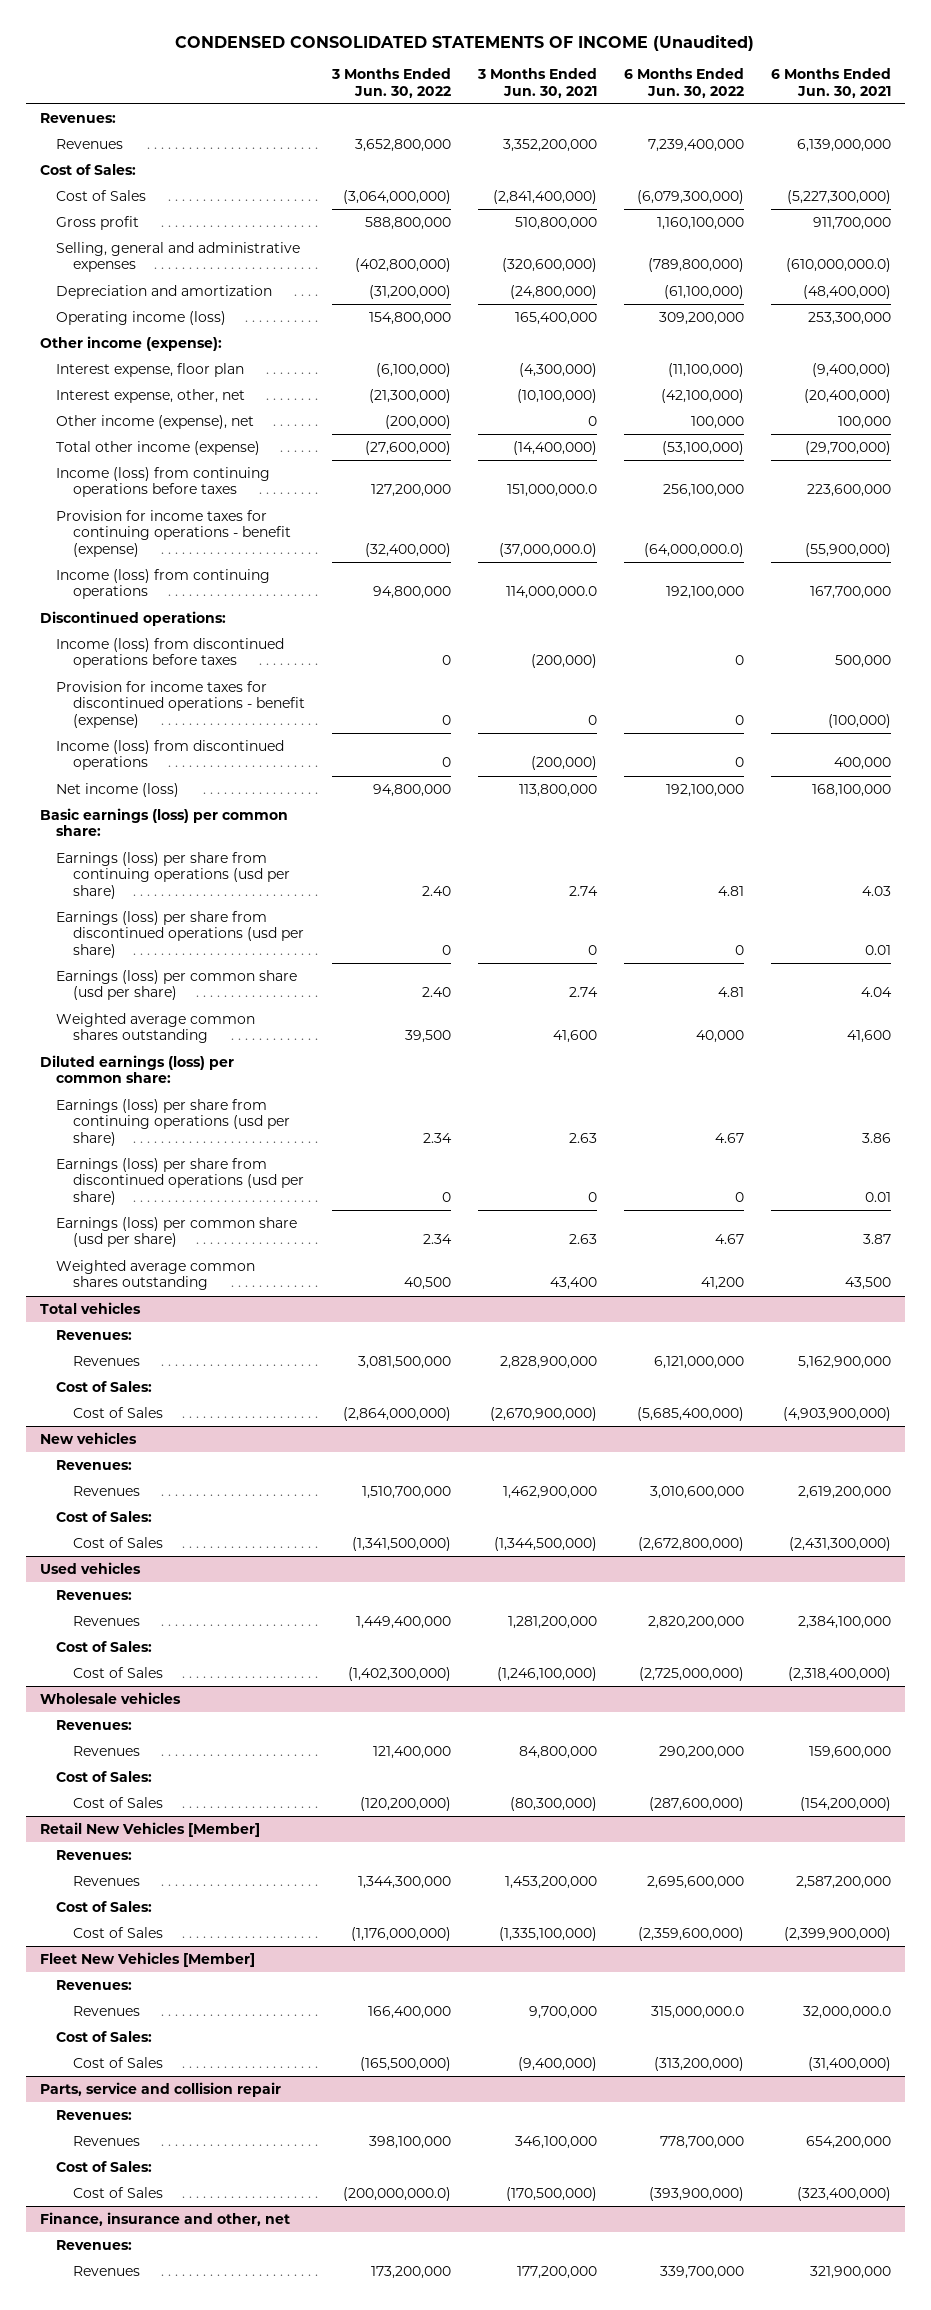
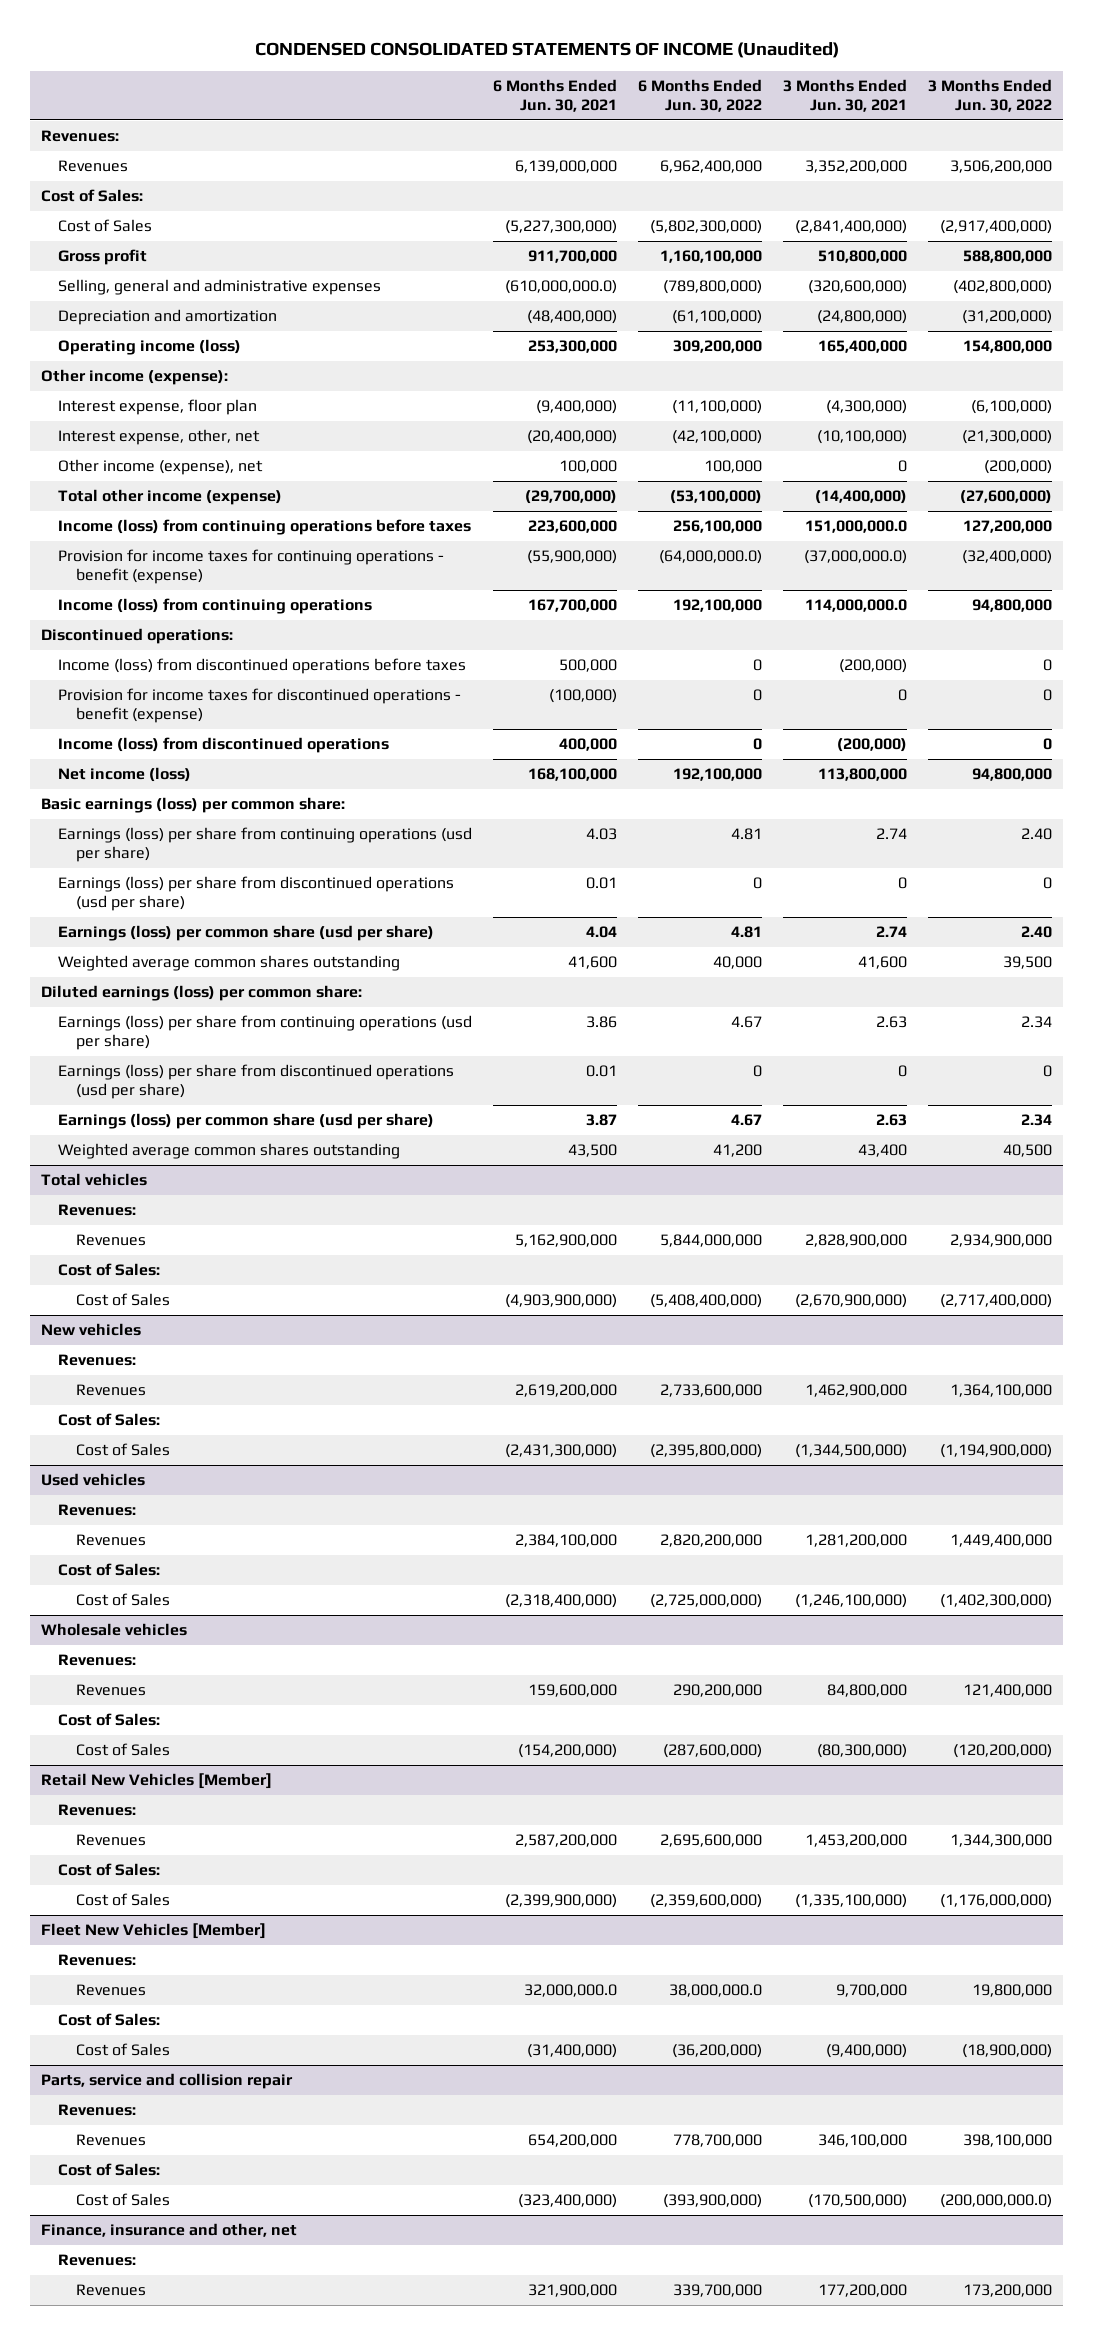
[354,138,451,152] 3,652,800,000 -> [950,160,1053,174] 3,506,200,000
[648,138,745,152] 7,239,400,000 -> [660,160,763,174] 6,962,400,000
[342,189,451,204] (3,064,000,000) -> [940,220,1053,235] (2,917,400,000)
[637,189,745,204] (6,079,300,000) -> [650,220,763,235] (5,802,300,000)
[357,1355,451,1369] 3,081,500,000 -> [950,1234,1053,1248] 2,934,900,000
[654,1355,745,1369] 6,121,000,000 -> [660,1234,763,1248] 5,844,000,000
[342,1406,451,1421] (2,864,000,000) -> [940,1294,1053,1309] (2,717,400,000)
[637,1406,745,1421] (5,685,400,000) -> [650,1294,763,1309] (5,408,400,000)
[361,1485,451,1499] 1,510,700,000 -> [950,1384,1053,1398] 1,364,100,000
[650,1485,745,1499] 3,010,600,000 -> [660,1384,763,1398] 2,733,600,000
[351,1536,451,1551] (1,341,500,000) -> [940,1444,1053,1459] (1,194,900,000)
[638,1536,745,1551] (2,672,800,000) -> [650,1444,763,1459] (2,395,800,000)
[367,2005,451,2019] 166,400,000 -> [972,1984,1053,1998] 19,800,000
[651,2005,745,2019] 315,000,000.0 -> [669,1984,763,1998] 38,000,000.0
[359,2056,451,2071] (165,500,000) -> [962,2044,1053,2059] (18,900,000)
[654,2056,745,2071] (313,200,000) -> [672,2044,763,2059] (36,200,000)

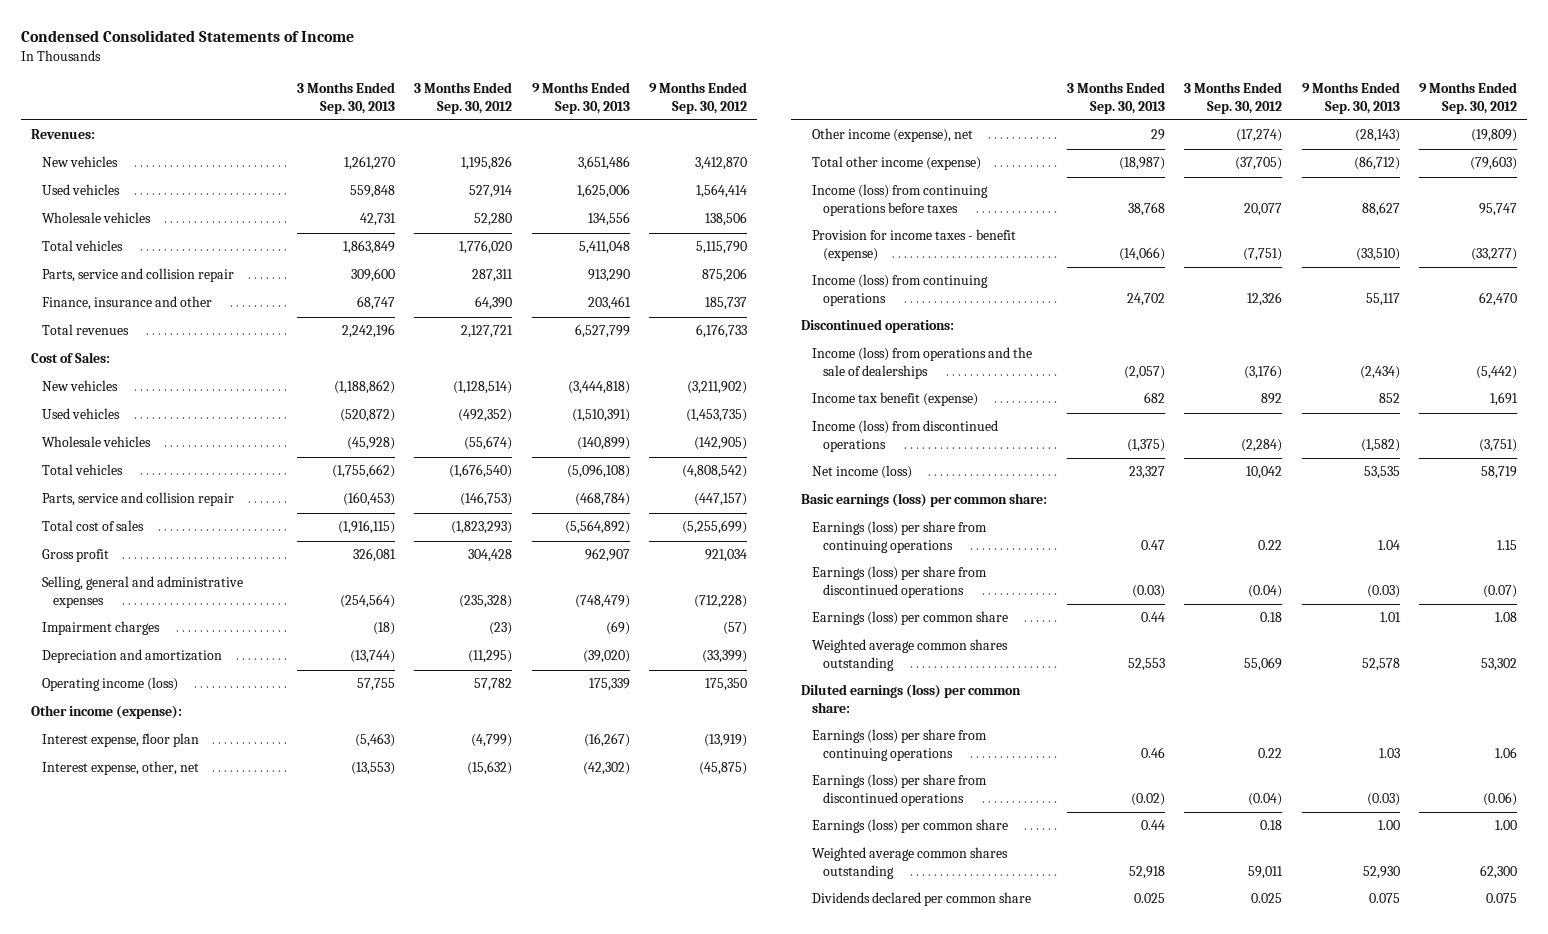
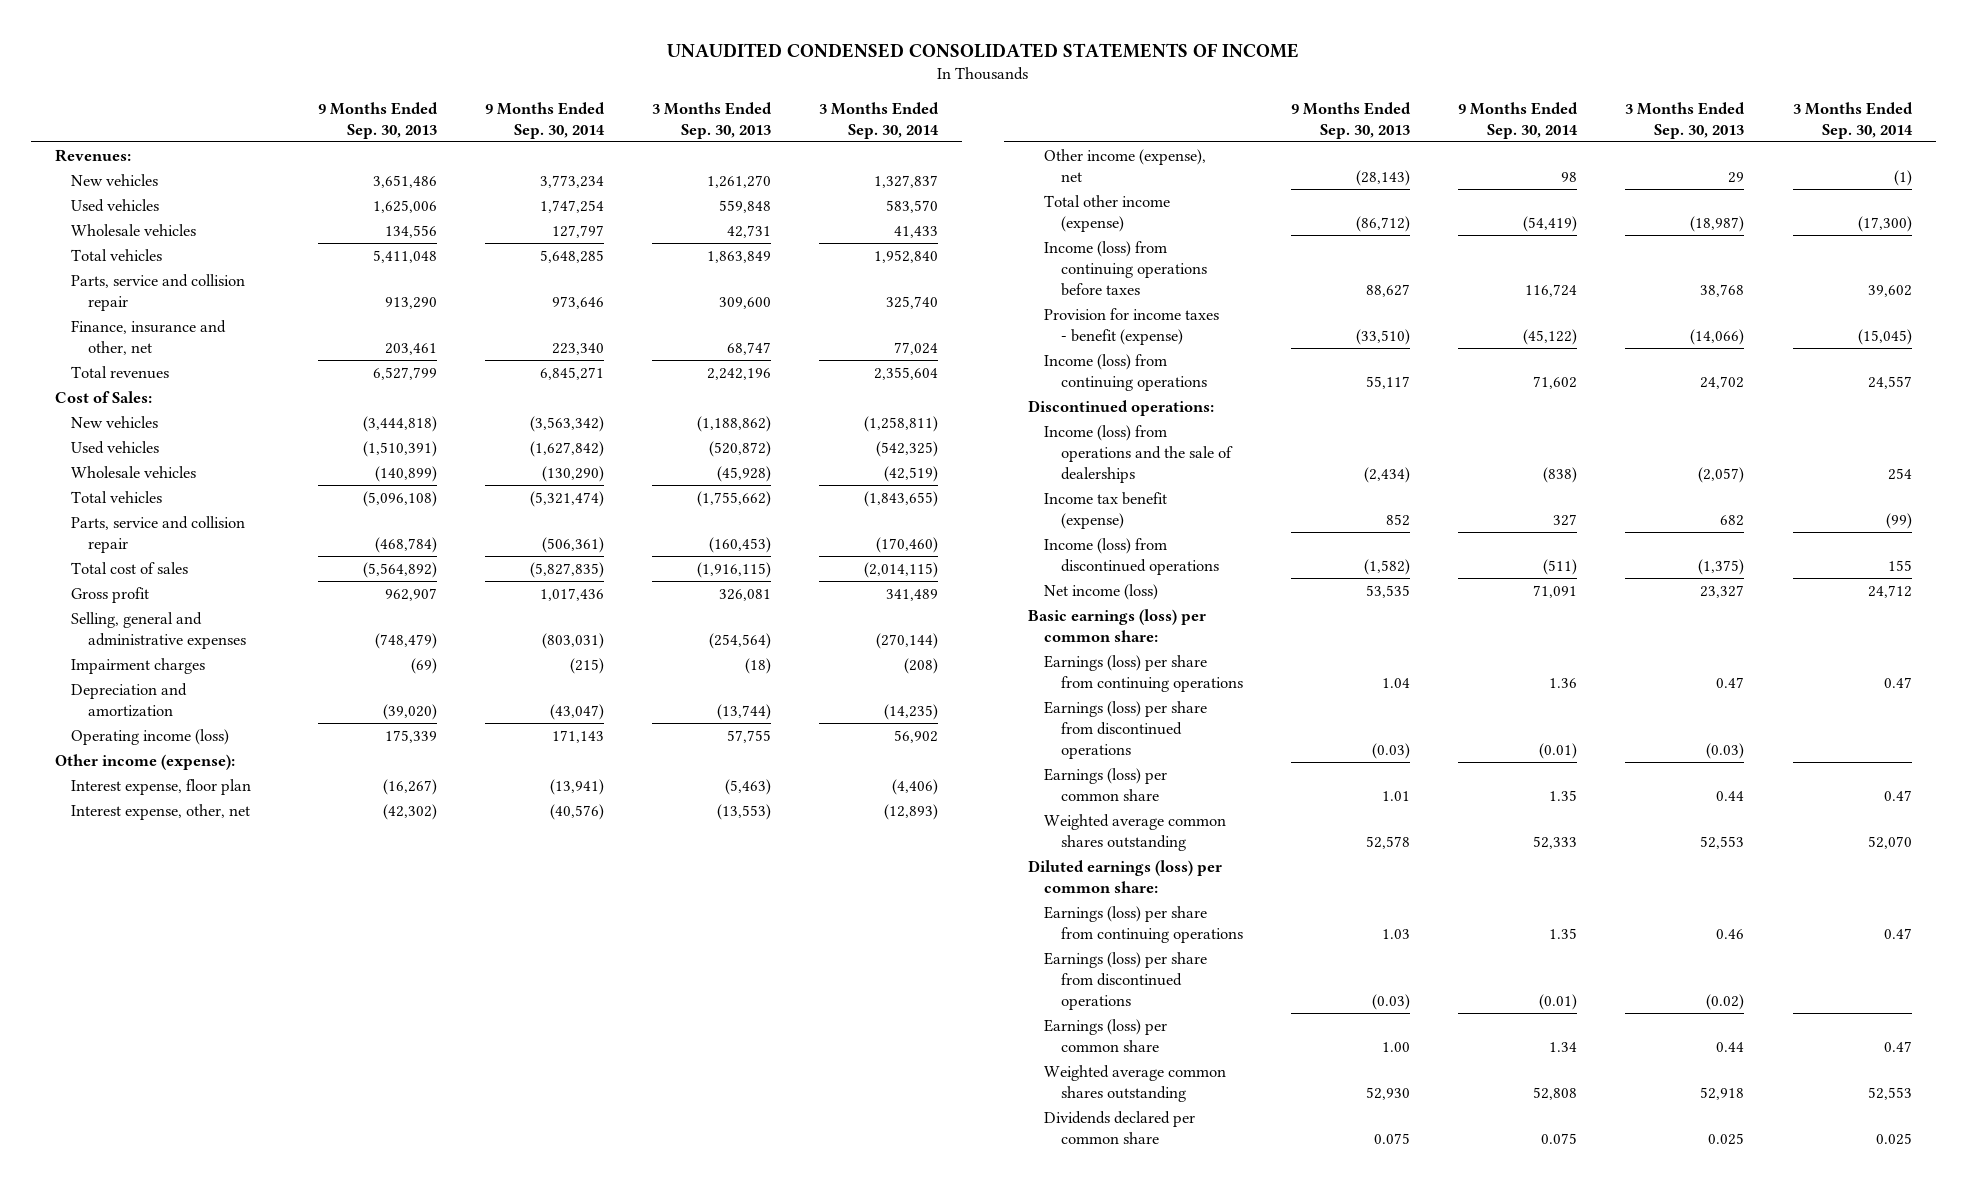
[21,30,355,43] Condensed Consolidated Statements of Income -> [667,42,1300,58] UNAUDITED CONDENSED CONSOLIDATED STATEMENTS OF INCOME
[414,82,513,114] 3 Months Ended Sep. 30, 2012 -> none
[649,82,748,114] 9 Months Ended Sep. 30, 2012 -> none
none -> [484,101,605,139] 9 Months Ended Sep. 30, 2014
none -> [819,101,940,139] 3 Months Ended Sep. 30, 2014
[41,296,212,311] Finance, insurance and other -> [71,320,227,355] Finance, insurance and other, net

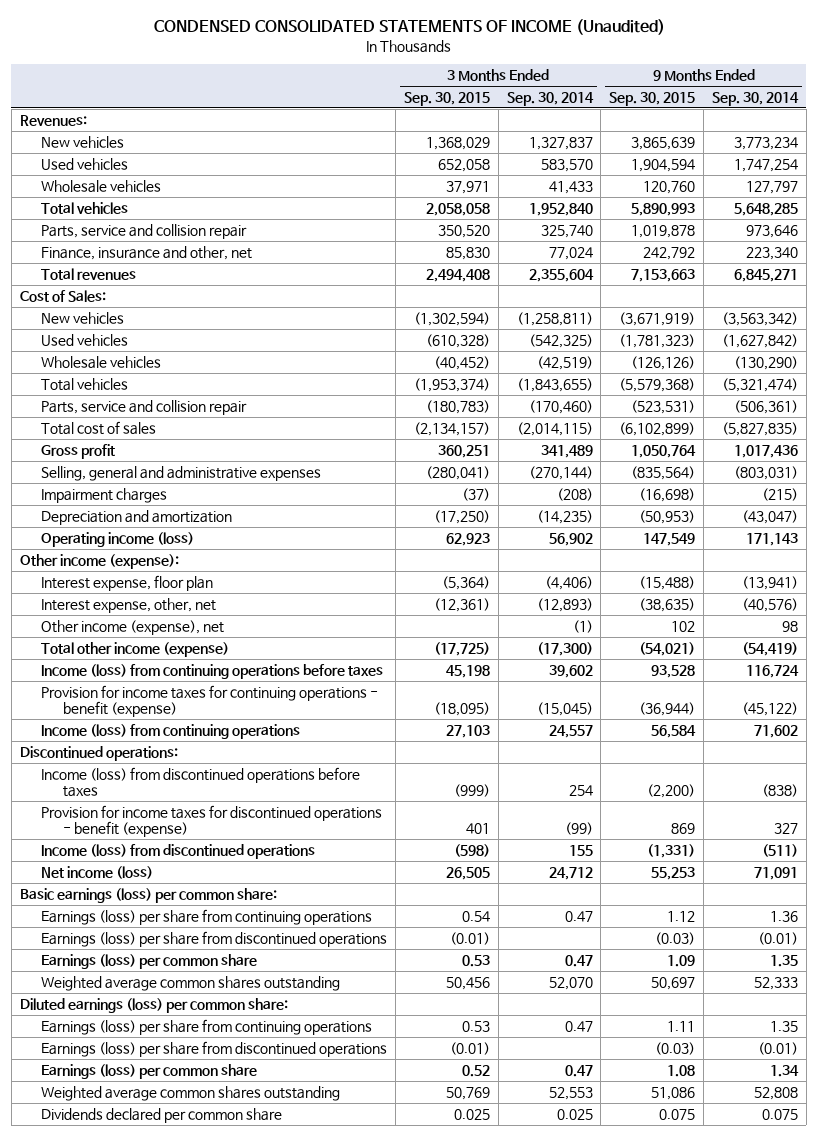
[667,42,1300,58] UNAUDITED CONDENSED CONSOLIDATED STATEMENTS OF INCOME -> [153,19,665,36] CONDENSED CONSOLIDATED STATEMENTS OF INCOME (Unaudited)
[317,101,438,139] 9 Months Ended Sep. 30, 2013 -> none
[652,101,773,139] 3 Months Ended Sep. 30, 2013 -> none
none -> [403,91,490,106] Sep. 30, 2015
none -> [609,91,696,106] Sep. 30, 2015
[1044,308,1220,345] Provision for income taxes - benefit (expense) -> [41,684,379,718] Provision for income taxes for continuing operations - benefit (expense)
[1044,425,1233,483] Income (loss) from operations and the sale of dealerships -> [41,766,361,798] Income (loss) from discontinued operations before taxes
[1044,492,1168,529] Income tax benefit (expense) -> [41,804,383,838] Provision for income taxes for discontinued operations - benefit (expense)

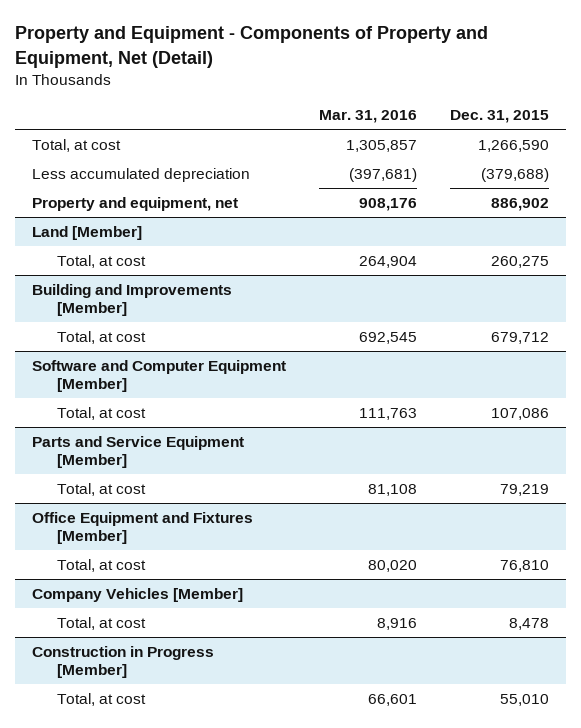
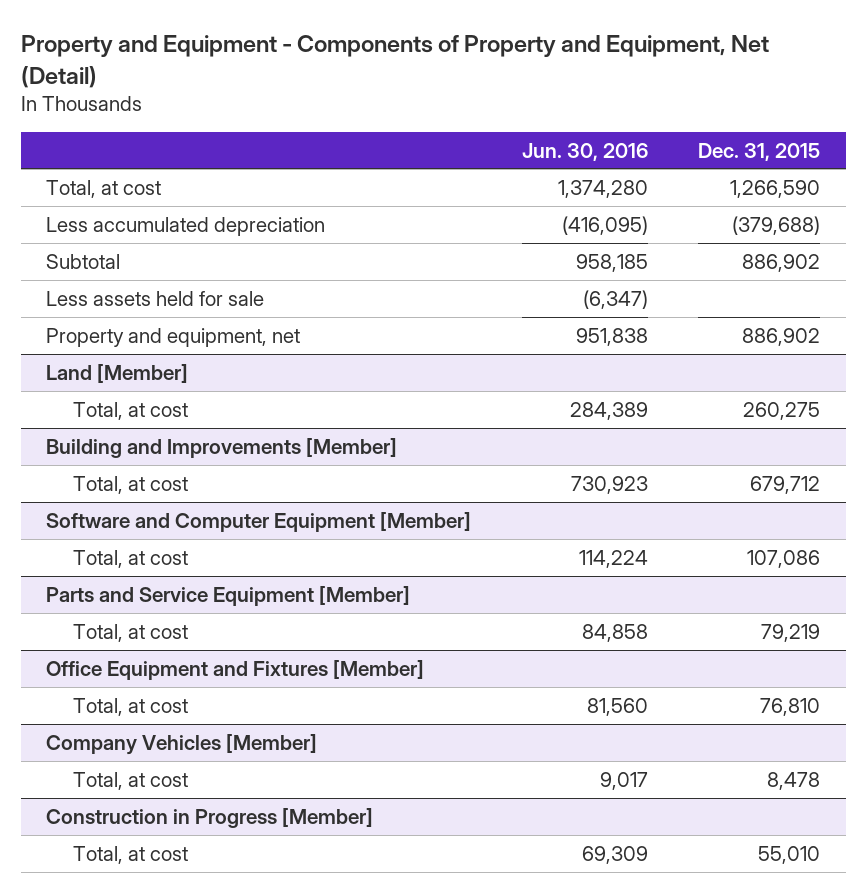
[319,110,418,124] Mar. 31, 2016 -> none
none -> [521,142,648,161] Jun. 30, 2016
none -> [45,253,120,269] Subtotal
none -> [45,290,264,306] Less assets held for sale

